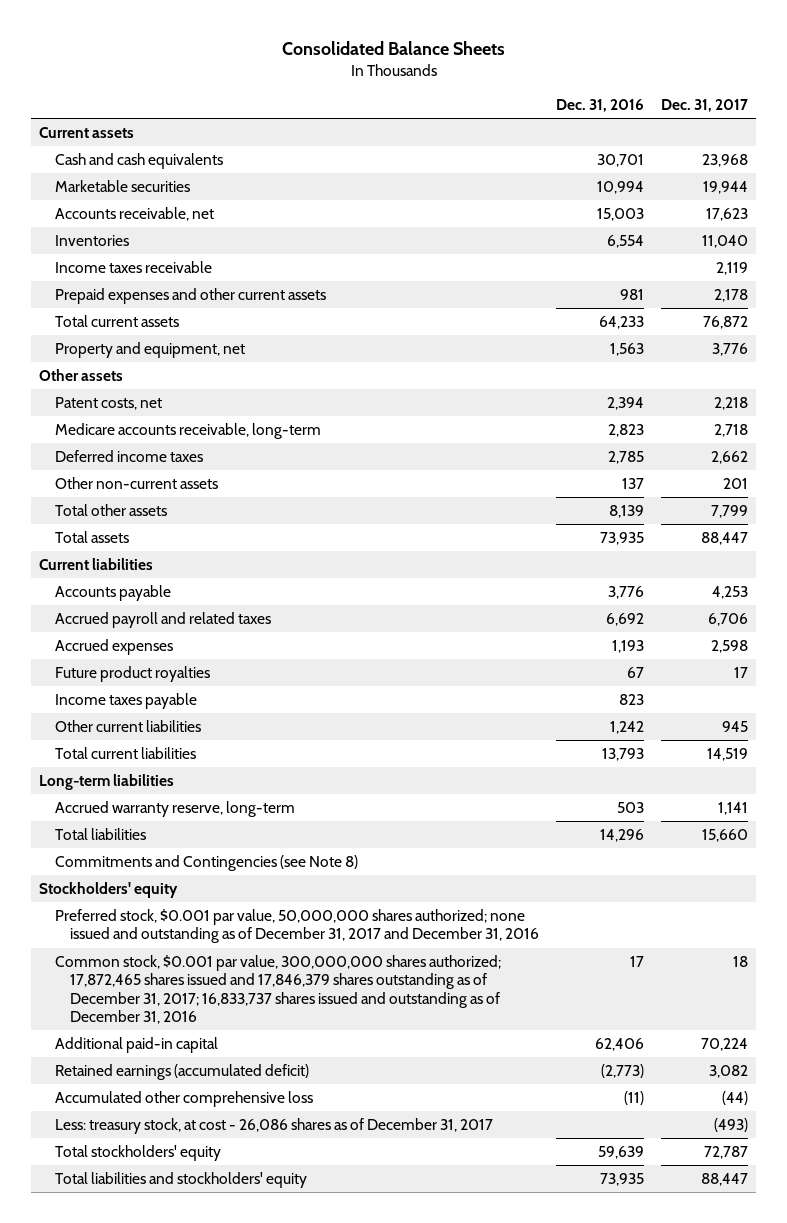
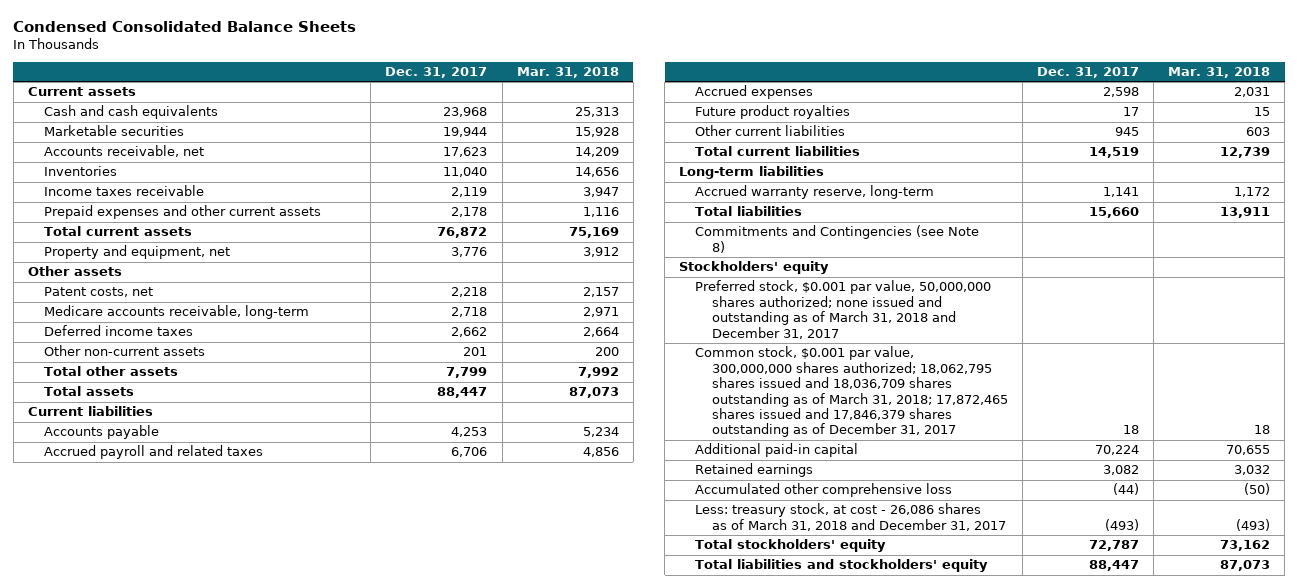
[281,40,505,55] Consolidated Balance Sheets -> [13,21,357,33] Condensed Consolidated Balance Sheets
[555,99,644,113] Dec. 31, 2016 -> none
none -> [516,66,619,78] Mar. 31, 2018
[54,692,197,709] Income taxes payable -> none
[54,908,539,944] Preferred stock, $0.001 par value, 50,000,000 shares authorized; none issued and outstanding as of December 31, 2017 and December 31, 2016 -> [695,280,992,339] Preferred stock, $0.001 par value, 50,000,000 shares authorized; none issued and outstanding as of March 31, 2018 and December 31, 2017
[54,954,501,1025] Common stock, $0.001 par value, 300,000,000 shares authorized; 17,872,465 shares issued and 17,846,379 shares outstanding as of December 31, 2017; 16,833,737 shares issued and outstanding as of December 31, 2016 -> [695,346,1008,438] Common stock, $0.001 par value, 300,000,000 shares authorized; 18,062,795 shares issued and 18,036,709 shares outstanding as of March 31, 2018; 17,872,465 shares issued and 17,846,379 shares outstanding as of December 31, 2017
[54,1063,309,1080] Retained earnings (accumulated deficit) -> [695,463,814,478] Retained earnings
[54,1117,493,1134] Less: treasury stock, at cost - 26,086 shares as of December 31, 2017 -> [695,503,1006,531] Less: treasury stock, at cost - 26,086 shares as of March 31, 2018 and December 31, 2017

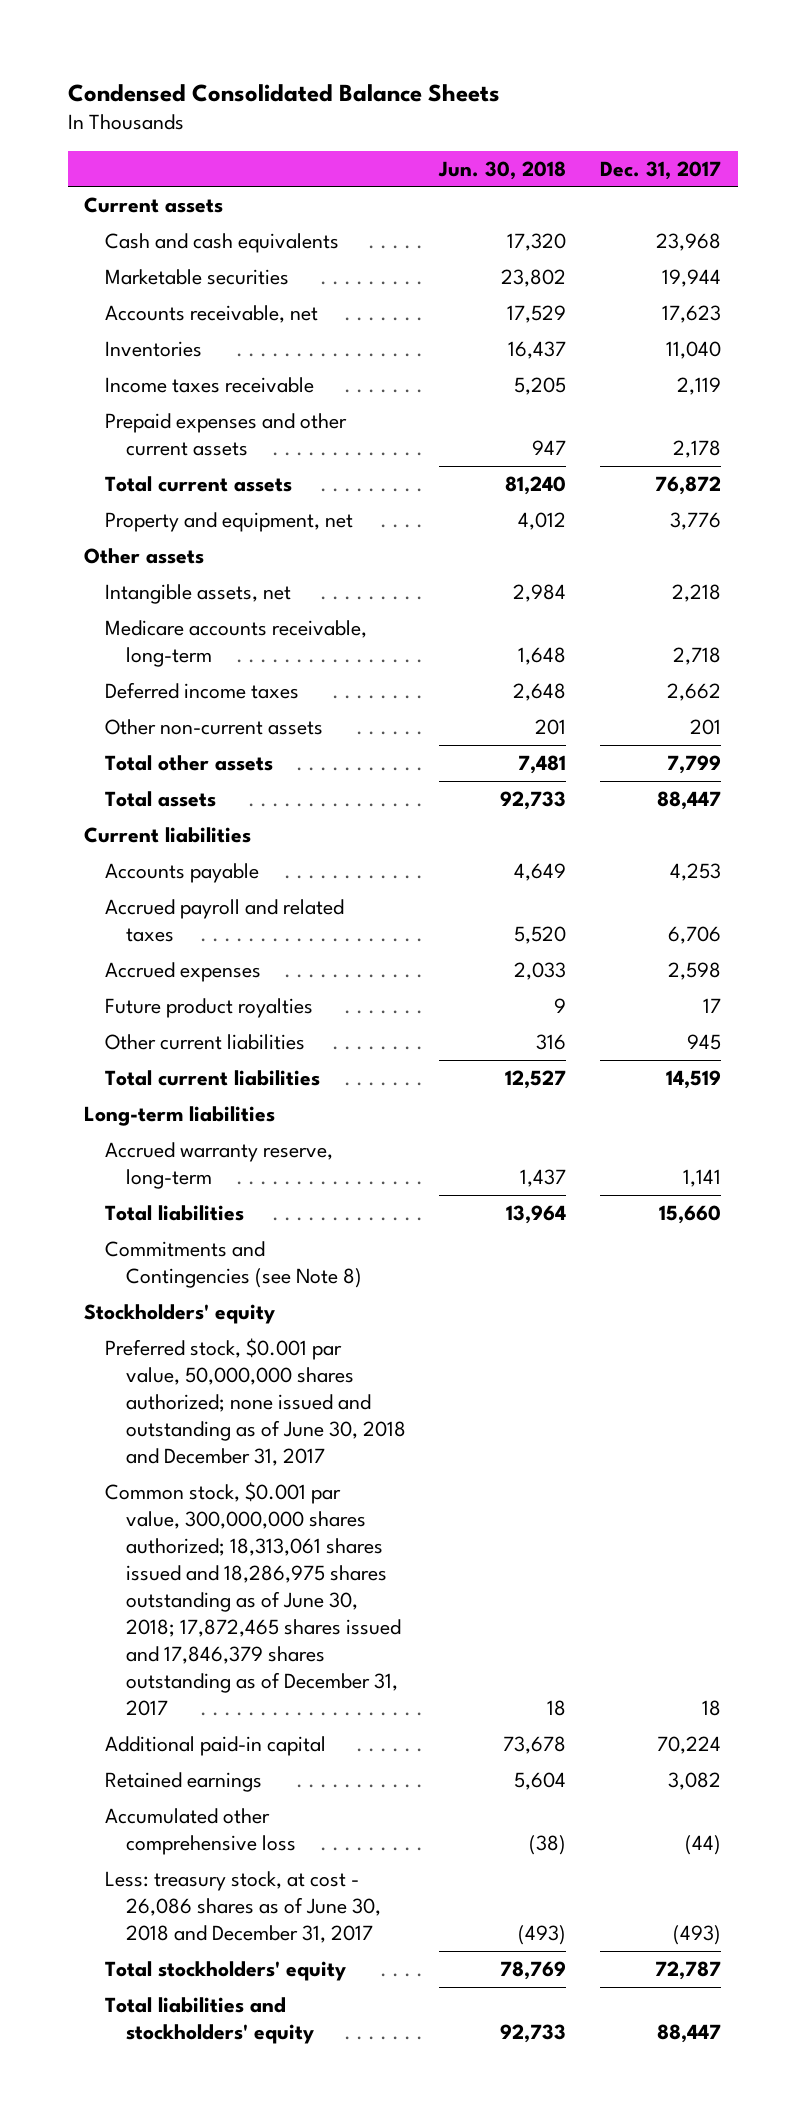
[516,66,619,78] Mar. 31, 2018 -> none
none -> [438,160,567,180] Jun. 30, 2018
[43,287,153,298] Patent costs, net -> [105,583,292,604] Intangible assets, net
[695,280,992,339] Preferred stock, $0.001 par value, 50,000,000 shares authorized; none issued and outstanding as of March 31, 2018 and December 31, 2017 -> [105,1337,406,1466] Preferred stock, $0.001 par value, 50,000,000 shares authorized; none issued and outstanding as of June 30, 2018 and December 31, 2017
[695,346,1008,438] Common stock, $0.001 par value, 300,000,000 shares authorized; 18,062,795 shares issued and 18,036,709 shares outstanding as of March 31, 2018; 17,872,465 shares issued and 17,846,379 shares outstanding as of December 31, 2017 -> [105,1481,401,1717] Common stock, $0.001 par value, 300,000,000 shares authorized; 18,313,061 shares issued and 18,286,975 shares outstanding as of June 30, 2018; 17,872,465 shares issued and 17,846,379 shares outstanding as of December 31, 2017
[695,503,1006,531] Less: treasury stock, at cost - 26,086 shares as of March 31, 2018 and December 31, 2017 -> [105,1870,381,1943] Less: treasury stock, at cost - 26,086 shares as of June 30, 2018 and December 31, 2017

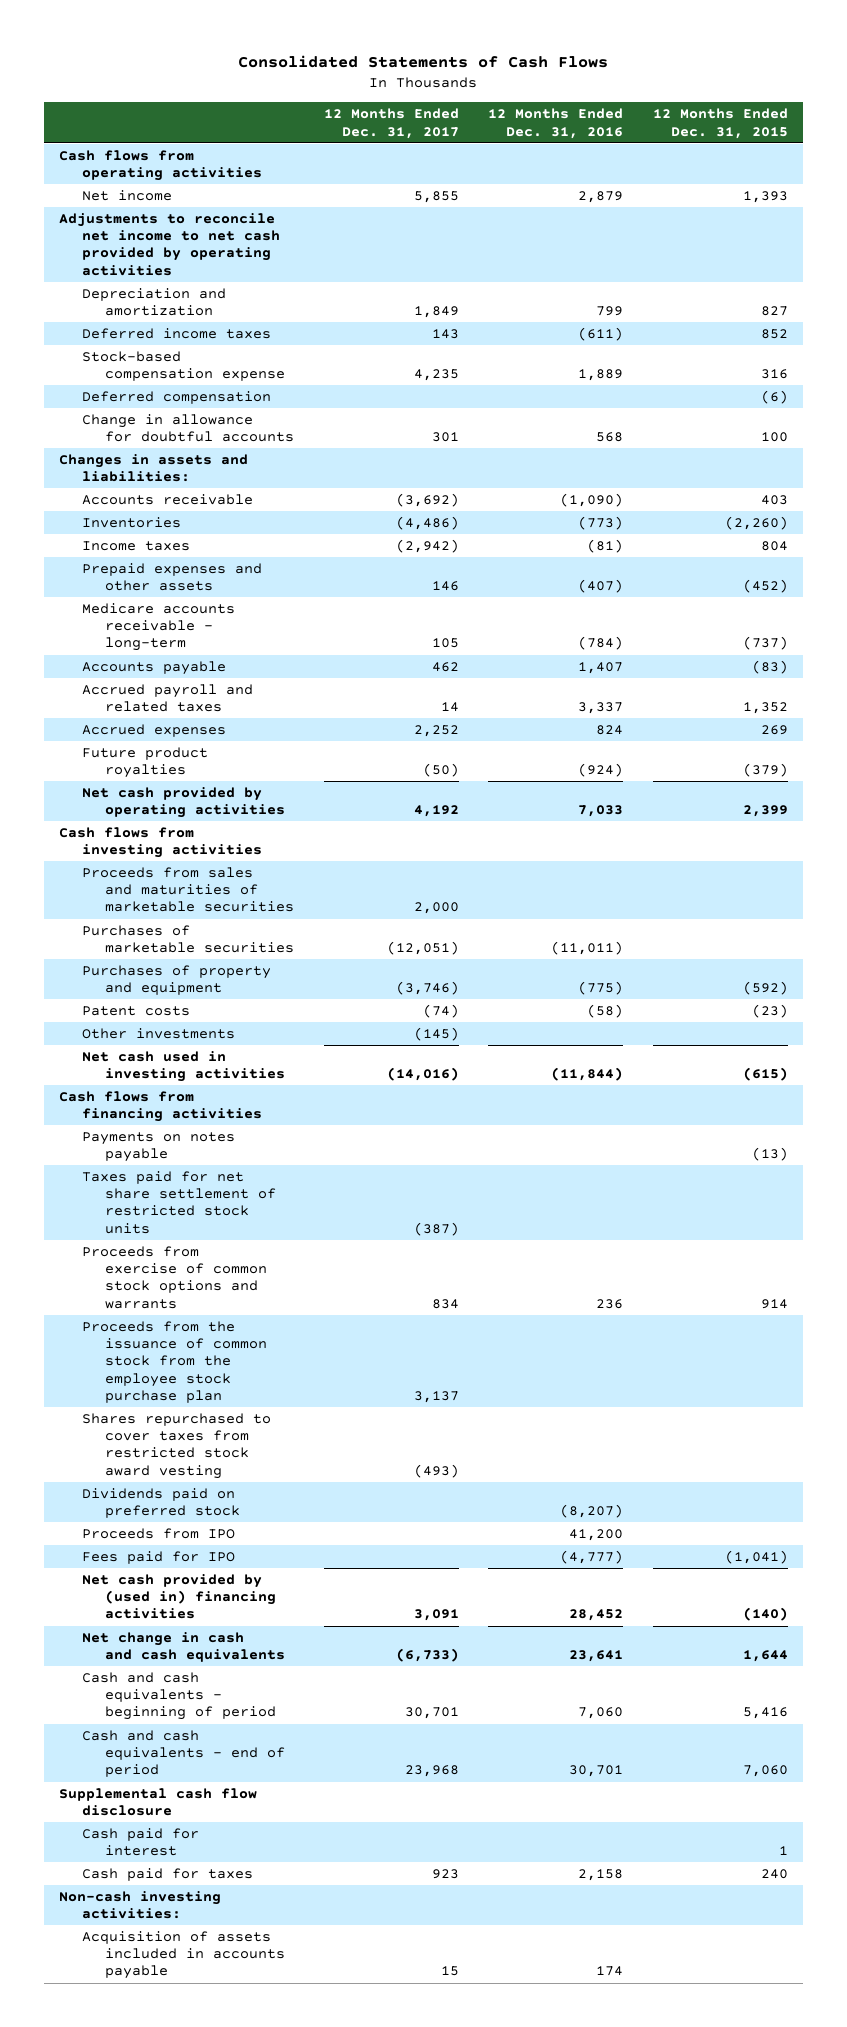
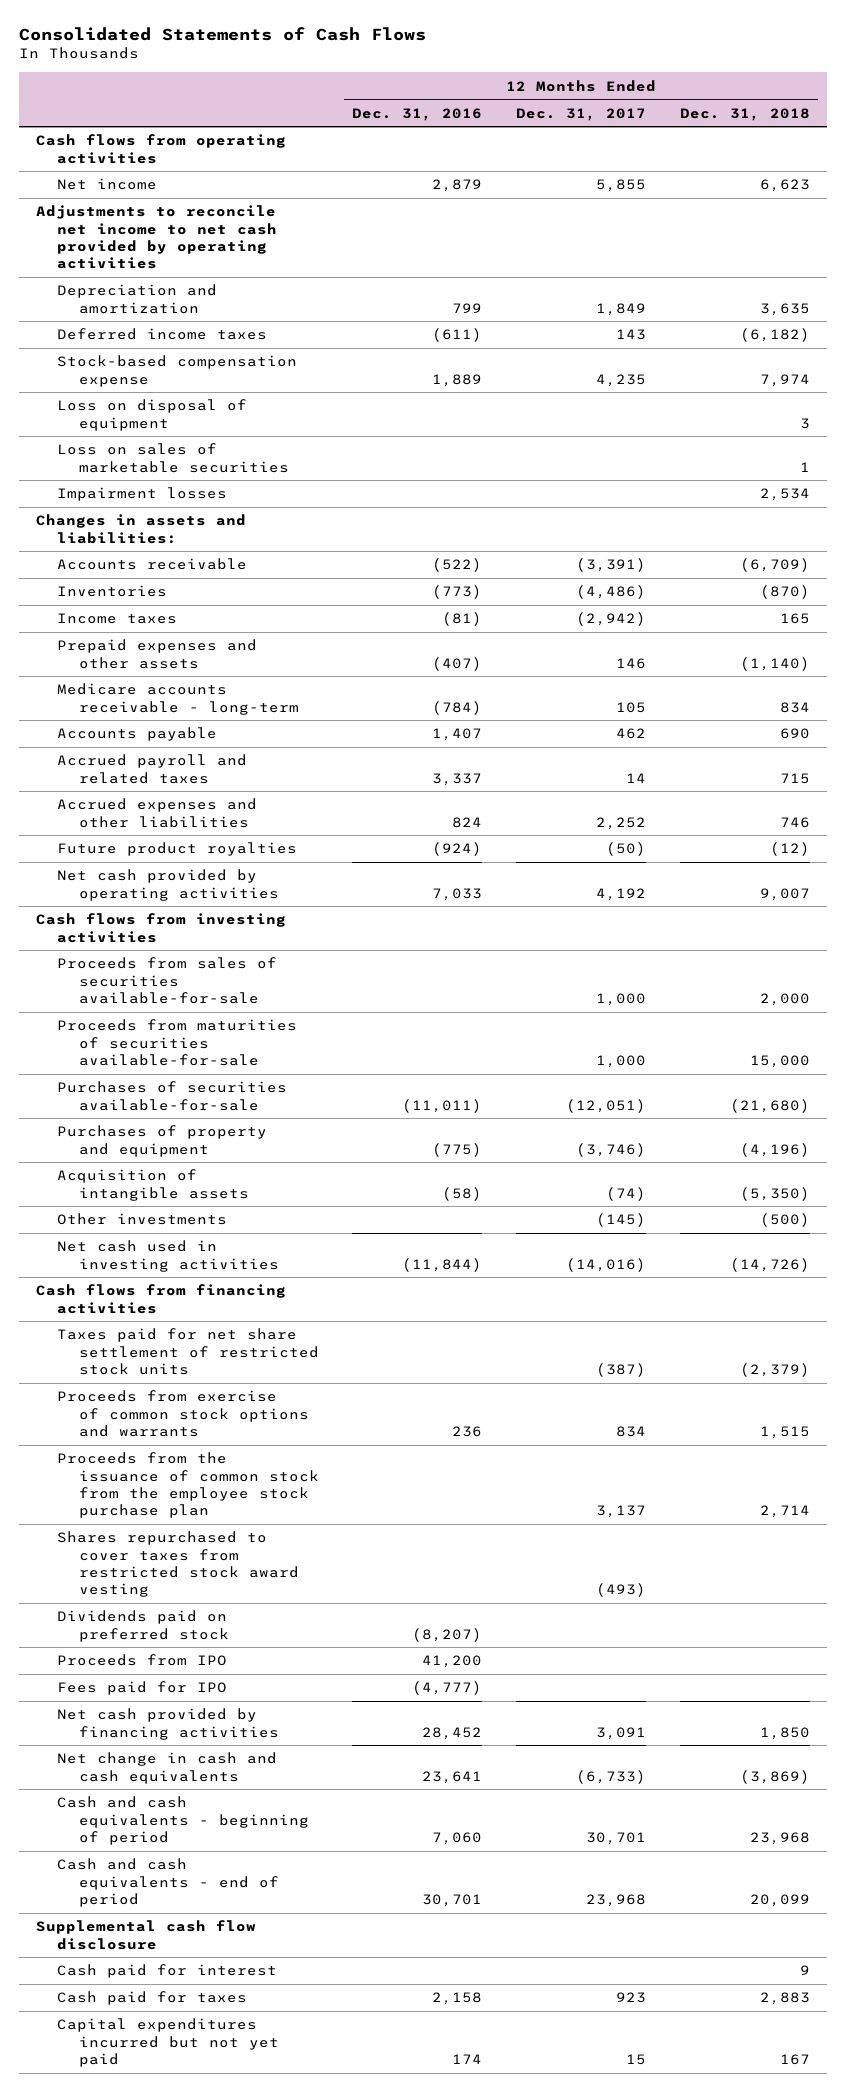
[653,108,789,139] 12 Months Ended Dec. 31, 2015 -> none
none -> [679,107,810,121] Dec. 31, 2018
[81,391,271,405] Deferred compensation -> none
[81,414,294,443] Change in allowance for doubtful accounts -> none
none -> [57,399,248,431] Loss on disposal of equipment
none -> [57,443,289,473] Loss on sales of marketable securities
none -> [57,487,228,502] Impairment losses
[395,493,459,508] (3,692) -> [576,558,647,573] (3,391)
[560,493,624,508] (1,090) -> [432,558,483,573] (522)
[81,724,226,738] Accrued expenses -> [57,798,258,828] Accrued expenses and other liabilities
[81,867,294,913] Proceeds from sales and maturities of marketable securities -> none
none -> [57,957,278,1004] Proceeds from sales of securities available-for-sale
none -> [57,1019,298,1066] Proceeds from maturities of securities available-for-sale
[81,925,294,954] Purchases of marketable securities -> [57,1081,288,1111] Purchases of securities available-for-sale
[81,1006,190,1017] Patent costs -> [57,1169,249,1201] Acquisition of intangible assets
[81,1132,235,1163] Payments on notes payable -> none
[81,1574,276,1620] Net cash provided by (used in) financing activities -> [57,1708,279,1740] Net cash provided by financing activities
[58,1891,221,1920] Non-cash investing activities: -> none
[81,1931,285,1980] Acquisition of assets included in accounts payable -> [57,2018,279,2067] Capital expenditures incurred but not yet paid

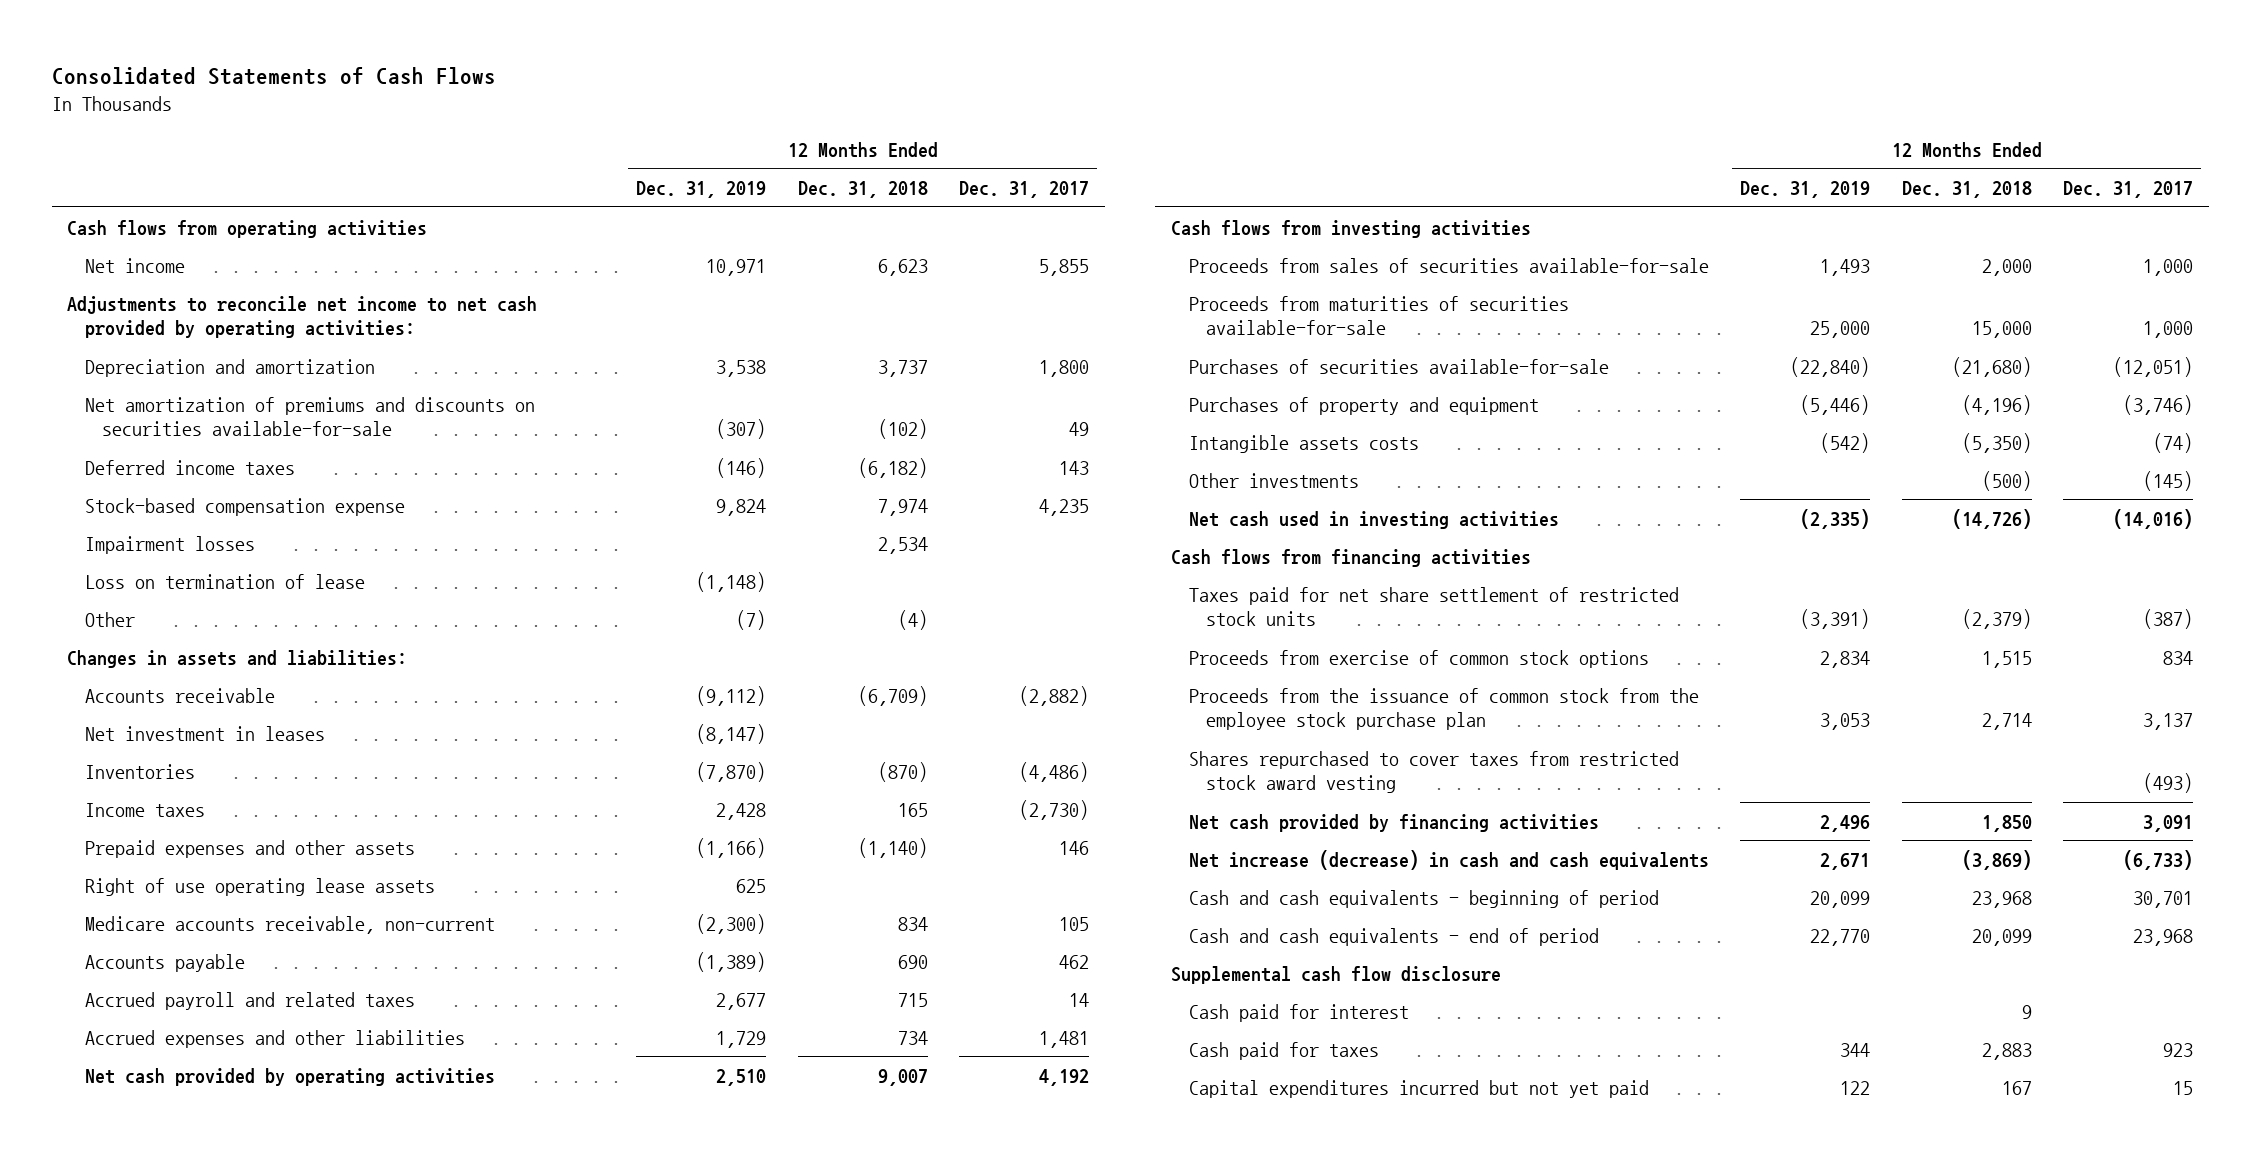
[352,107,483,121] Dec. 31, 2016 -> none
none -> [636,181,767,199] Dec. 31, 2019
[35,205,278,269] Adjustments to reconcile net income to net cash provided by operating activities -> [67,295,538,339] Adjustments to reconcile net income to net cash provided by operating activities:
[596,302,647,316] 1,849 -> [1039,359,1090,377] 1,800
[759,302,810,316] 3,635 -> [877,359,928,377] 3,737
none -> [84,396,535,437] Net amortization of premiums and discounts on securities available-for-sale
[57,399,248,431] Loss on disposal of equipment -> none
[57,443,289,473] Loss on sales of marketable securities -> none
none -> [84,573,365,589] Loss on termination of lease
none -> [84,611,135,627] Other
[576,558,647,573] (3,391) -> [1019,685,1090,706] (2,882)
none -> [84,725,325,741] Net investment in leases
[576,612,647,627] (2,942) -> [1019,799,1090,820] (2,730)
none -> [84,877,435,896] Right of use operating lease assets
[57,683,299,715] Medicare accounts receivable - long-term -> [84,915,495,934] Medicare accounts receivable, non-current
[57,842,298,857] Future product royalties -> none
[596,816,647,830] 2,252 -> [1039,1030,1090,1048] 1,481
[779,816,810,828] 746 -> [897,1030,928,1045] 734
[57,1169,249,1201] Acquisition of intangible assets -> [1188,434,1419,453] Intangible assets costs
[57,1390,309,1437] Proceeds from exercise of common stock options and warrants -> [1188,649,1649,668] Proceeds from exercise of common stock options
[57,1610,229,1642] Dividends paid on preferred stock -> none
[57,1654,228,1667] Proceeds from IPO -> none
[57,1681,228,1696] Fees paid for IPO -> none
[57,1752,278,1784] Net change in cash and cash equivalents -> [1188,849,1709,870] Net increase (decrease) in cash and cash equivalents

